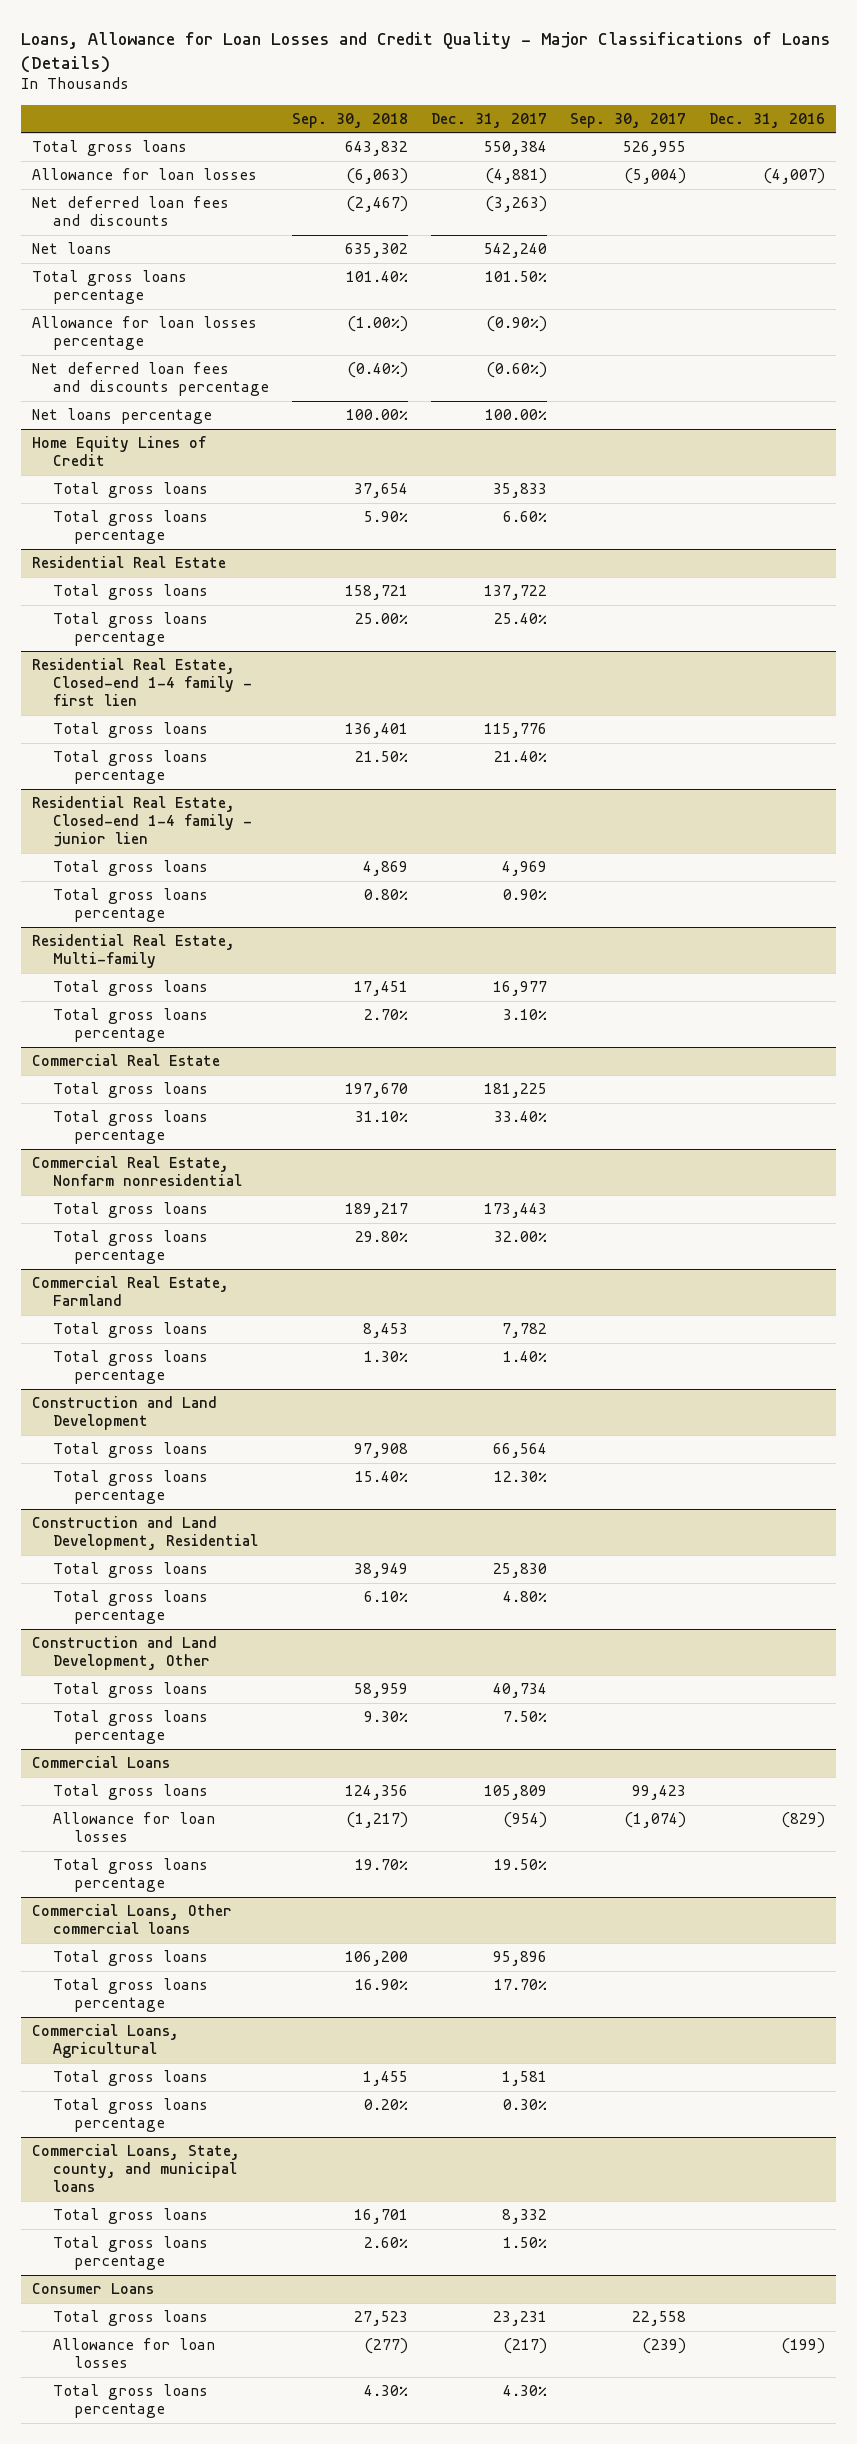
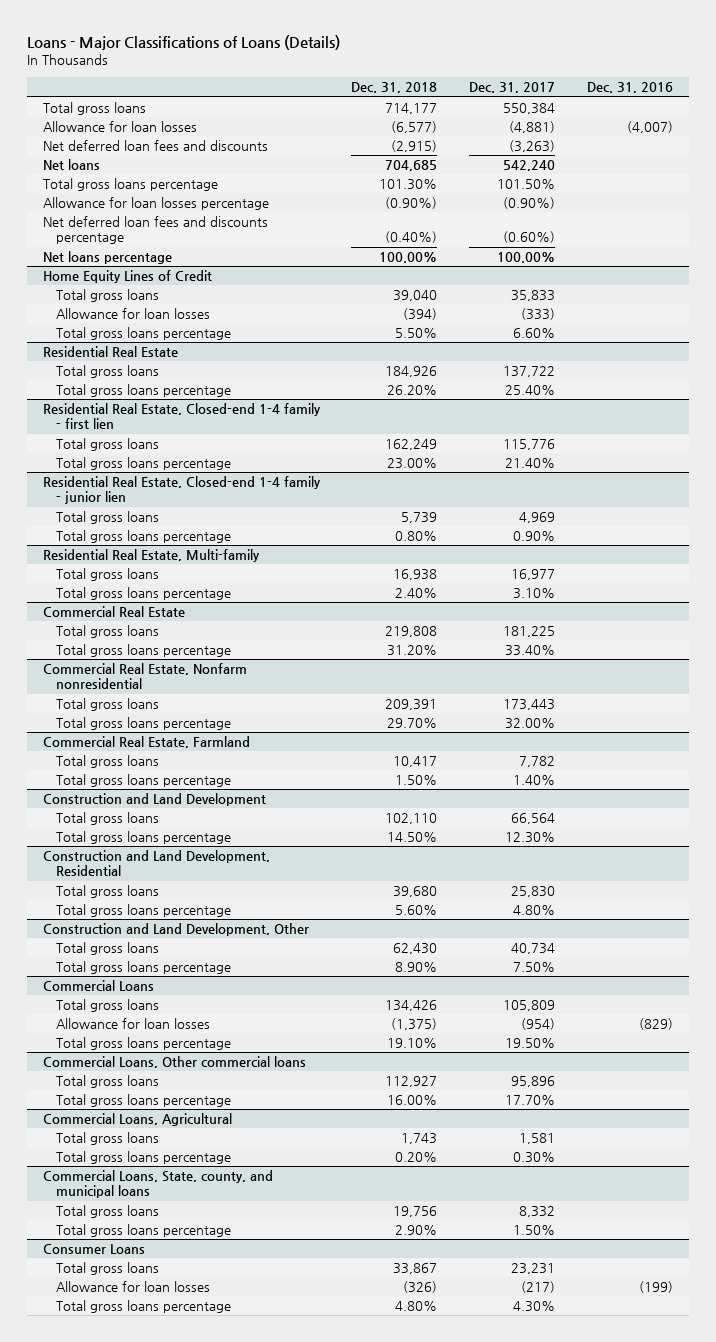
[20,31,830,73] Loans, Allowance for Loan Losses and Credit Quality - Major Classifications of Loans (Details) -> [26,34,340,50] Loans - Major Classifications of Loans (Details)
[292,112,409,128] Sep. 30, 2018 -> none
[569,112,686,128] Sep. 30, 2017 -> none
none -> [351,82,438,94] Dec. 31, 2018
none -> [55,308,210,320] Allowance for loan losses

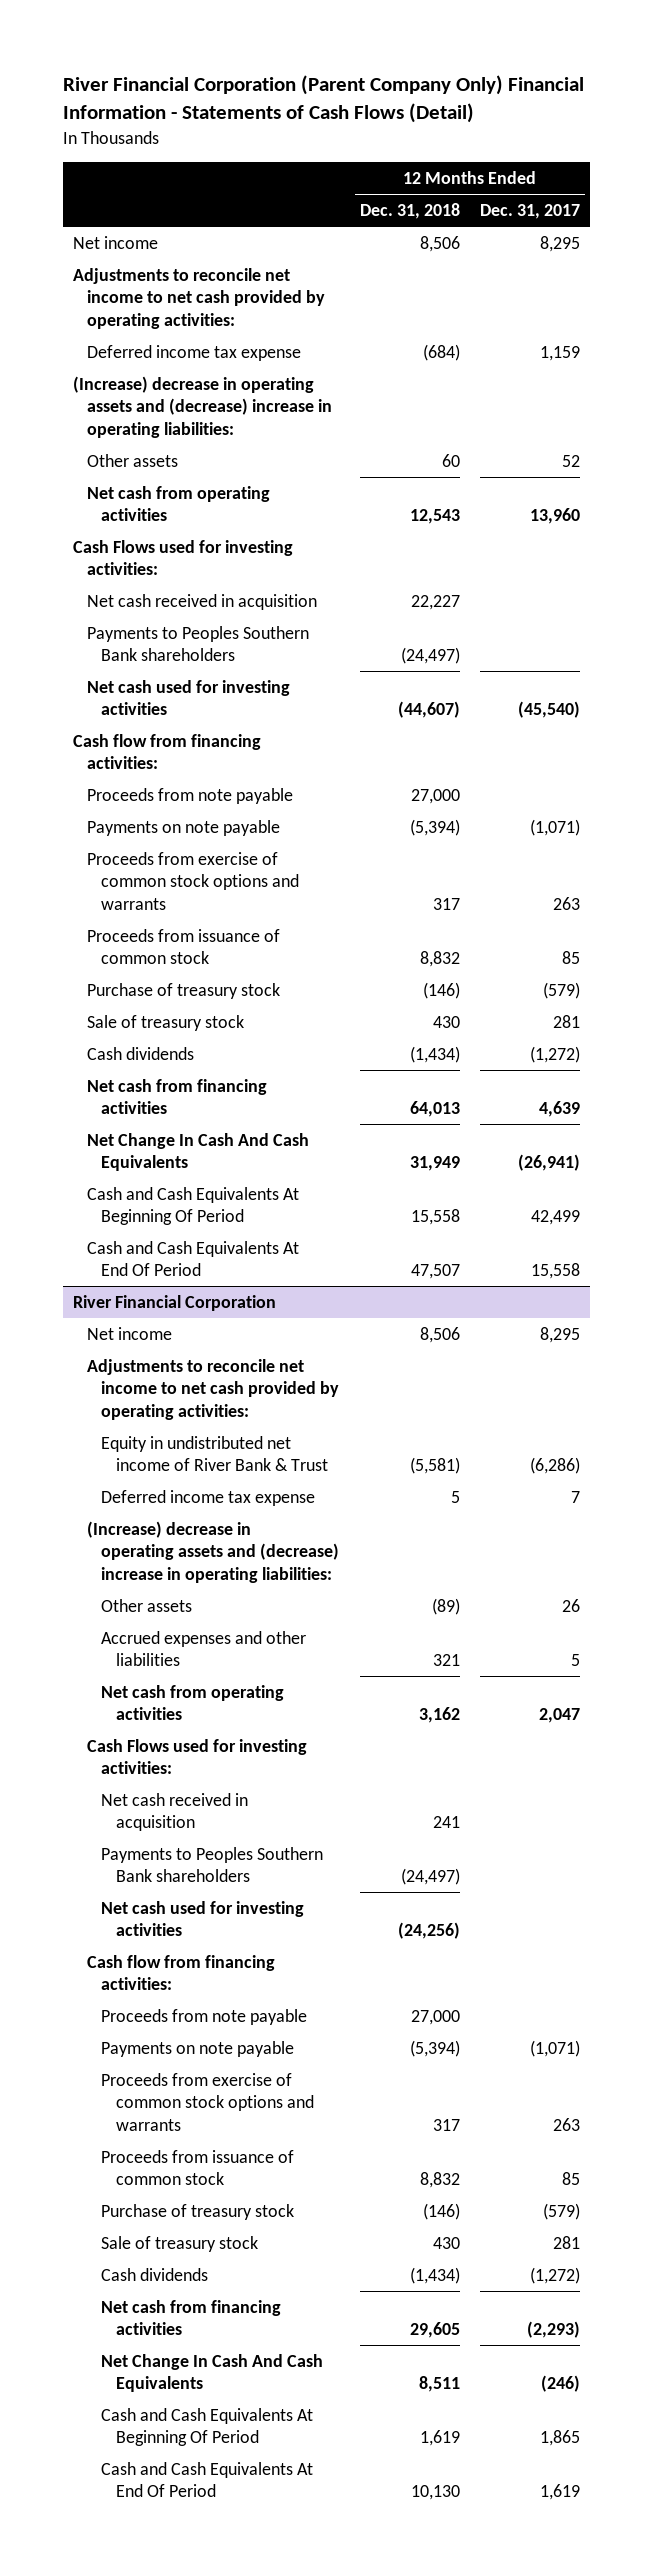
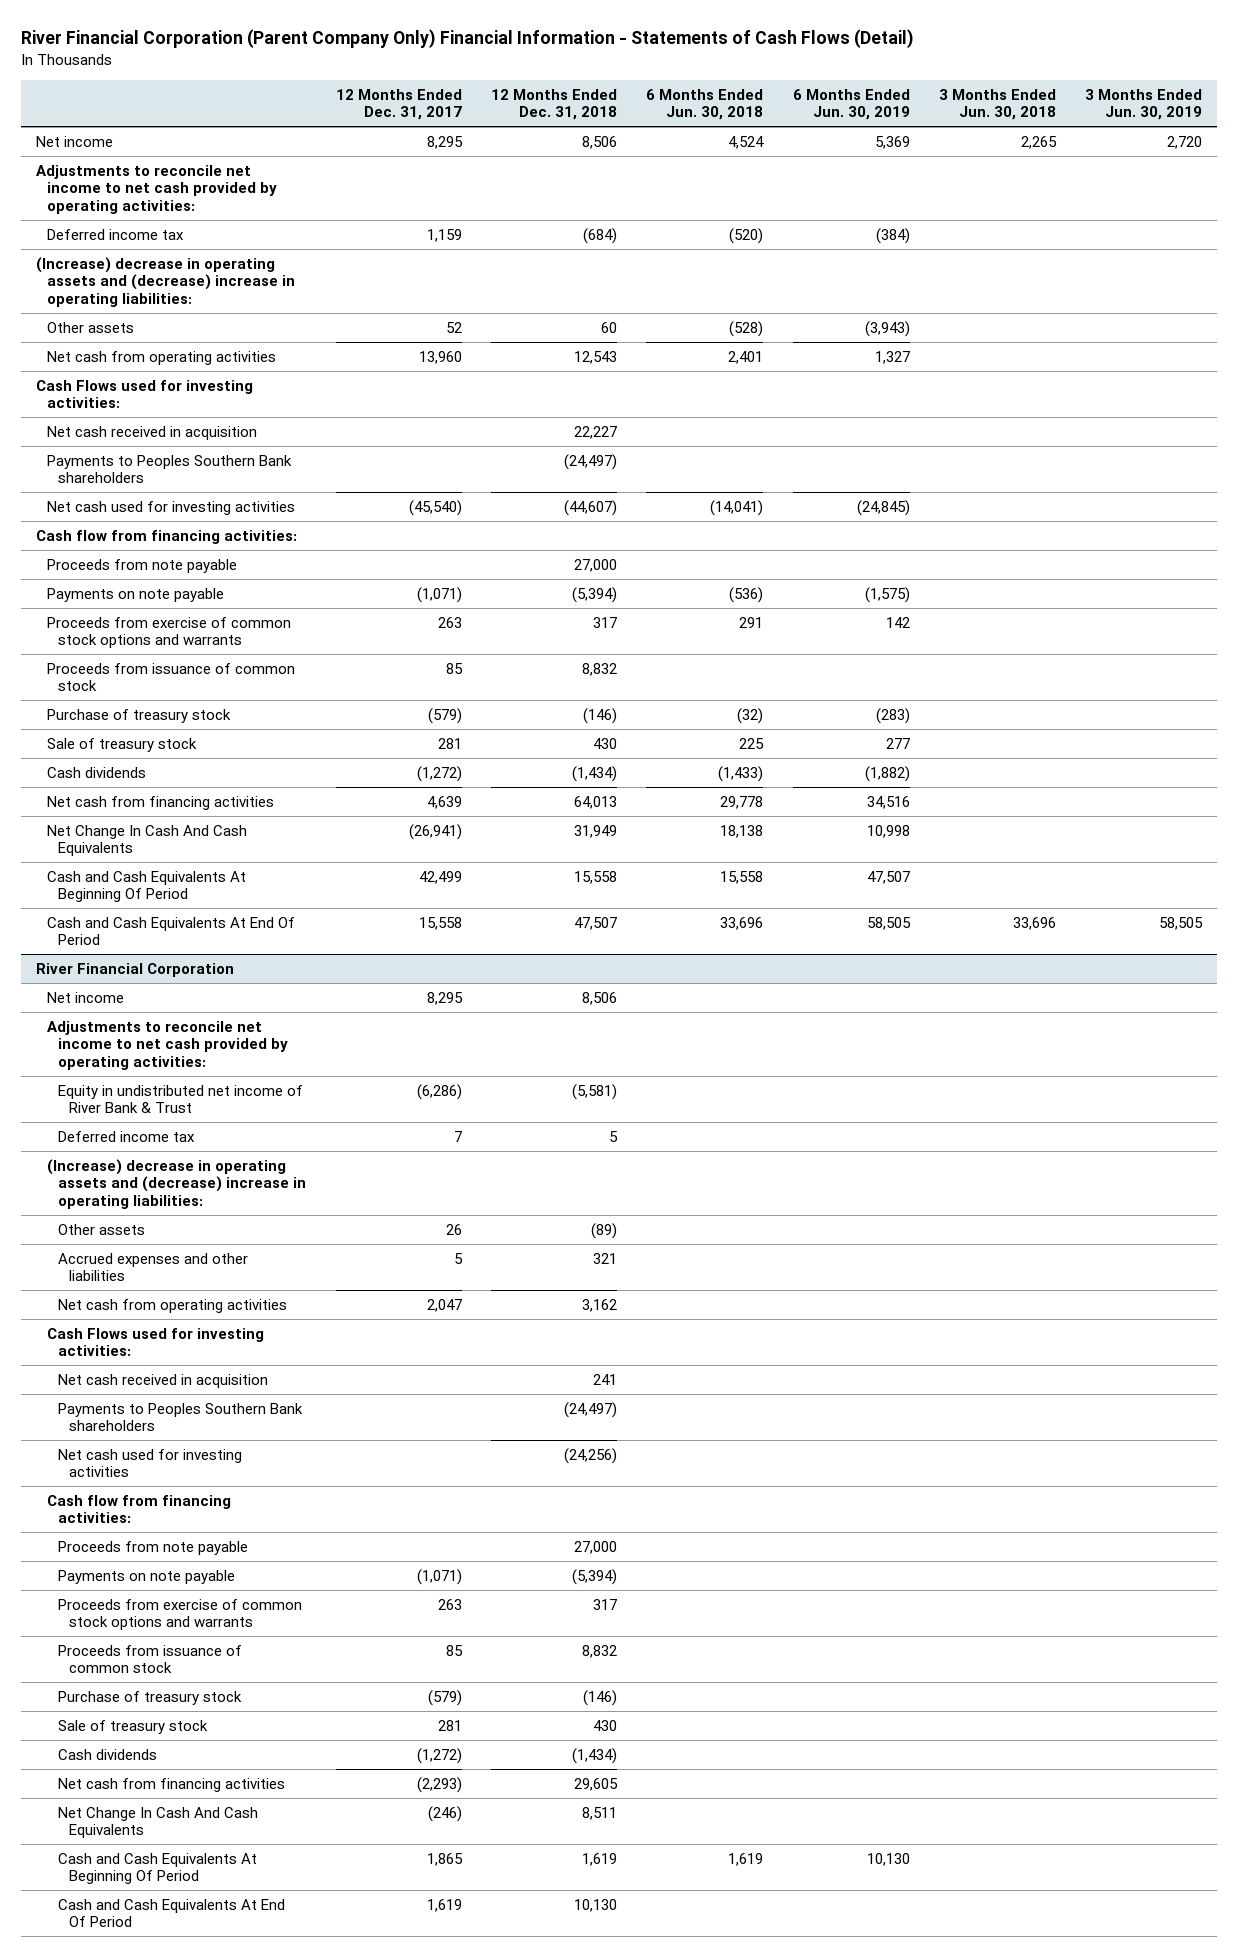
none -> [646,88,764,121] 6 Months Ended Jun. 30, 2018
none -> [792,88,910,121] 6 Months Ended Jun. 30, 2019
none -> [938,88,1056,121] 3 Months Ended Jun. 30, 2018
none -> [1085,88,1203,121] 3 Months Ended Jun. 30, 2019
[87,344,302,361] Deferred income tax expense -> [46,228,184,240] Deferred income tax
[101,1489,316,1506] Deferred income tax expense -> [58,1130,196,1142] Deferred income tax

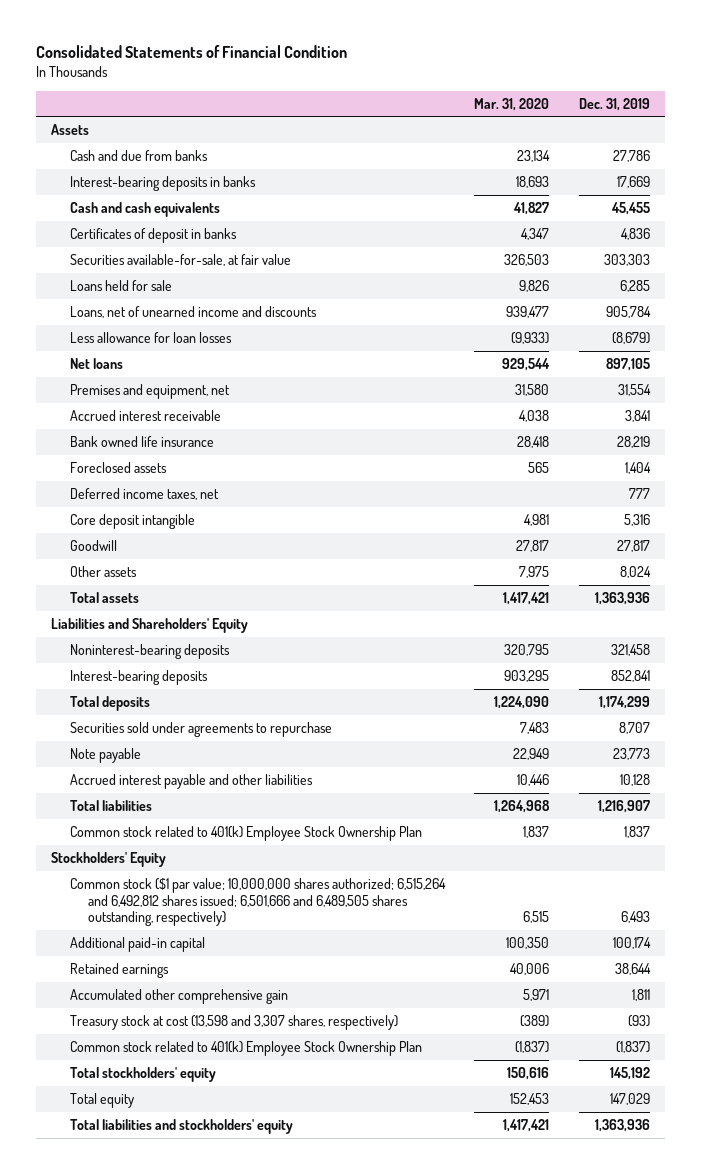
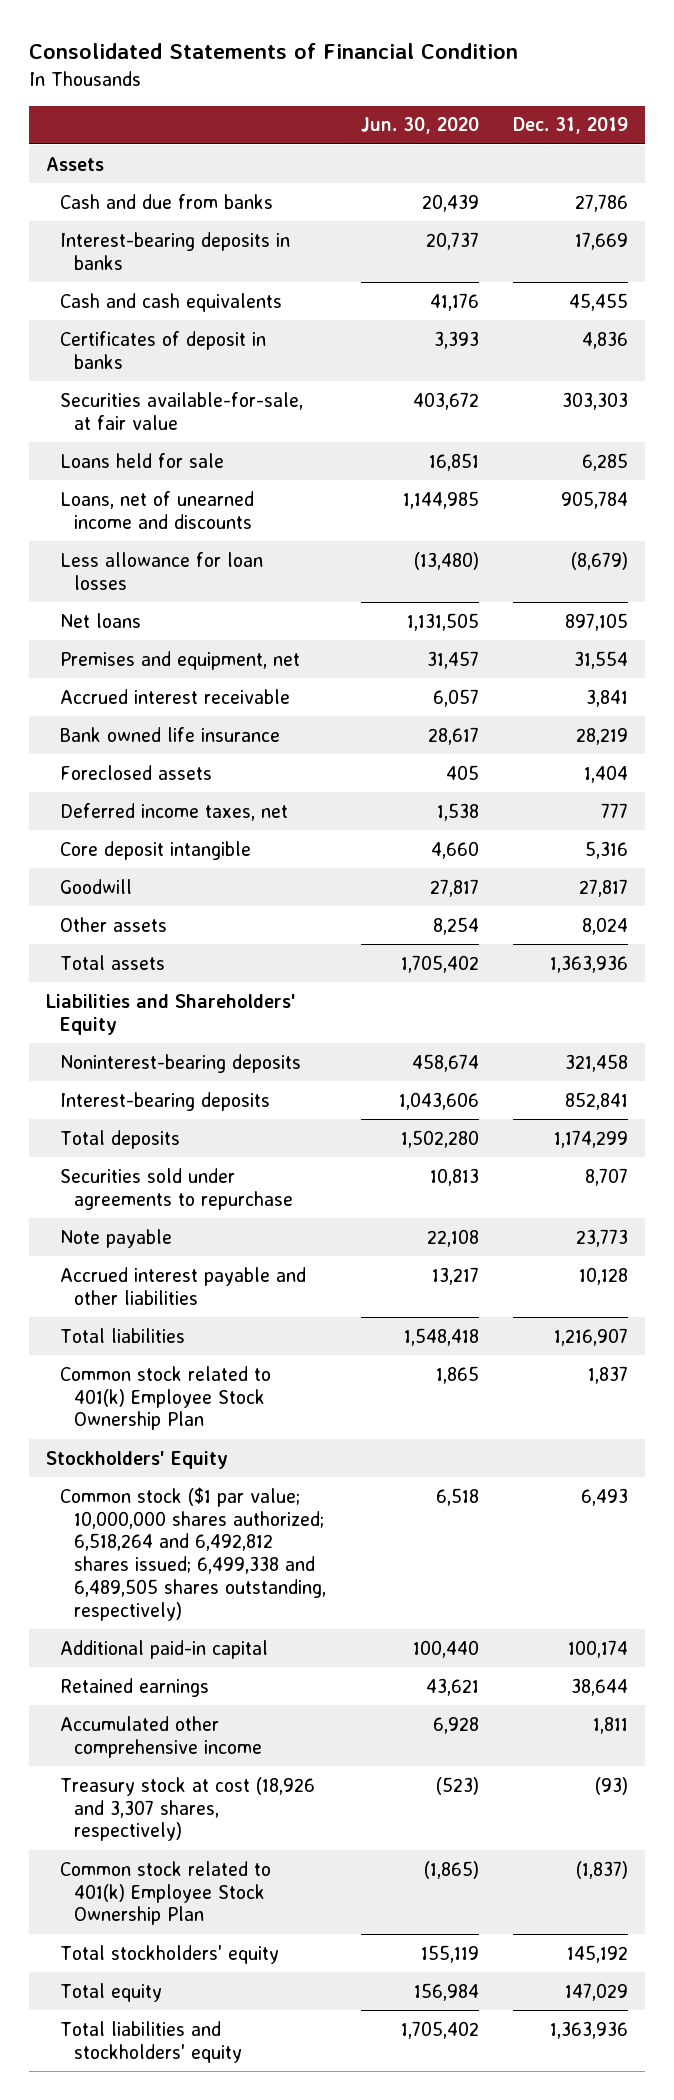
[474,97,550,111] Mar. 31, 2020 -> none
none -> [360,117,479,135] Jun. 30, 2020
[69,877,446,927] Common stock ($1 par value; 10,000,000 shares authorized; 6,515,264 and 6,492,812 shares issued; 6,501,666 and 6,489,505 shares outstanding, respectively) -> [60,1486,327,1622] Common stock ($1 par value; 10,000,000 shares authorized; 6,518,264 and 6,492,812 shares issued; 6,499,338 and 6,489,505 shares outstanding, respectively)
[69,988,288,1004] Accumulated other comprehensive gain -> [60,1715,263,1758] Accumulated other comprehensive income
[69,1014,398,1030] Treasury stock at cost (13,598 and 3,307 shares, respectively) -> [60,1776,316,1842] Treasury stock at cost (18,926 and 3,307 shares, respectively)

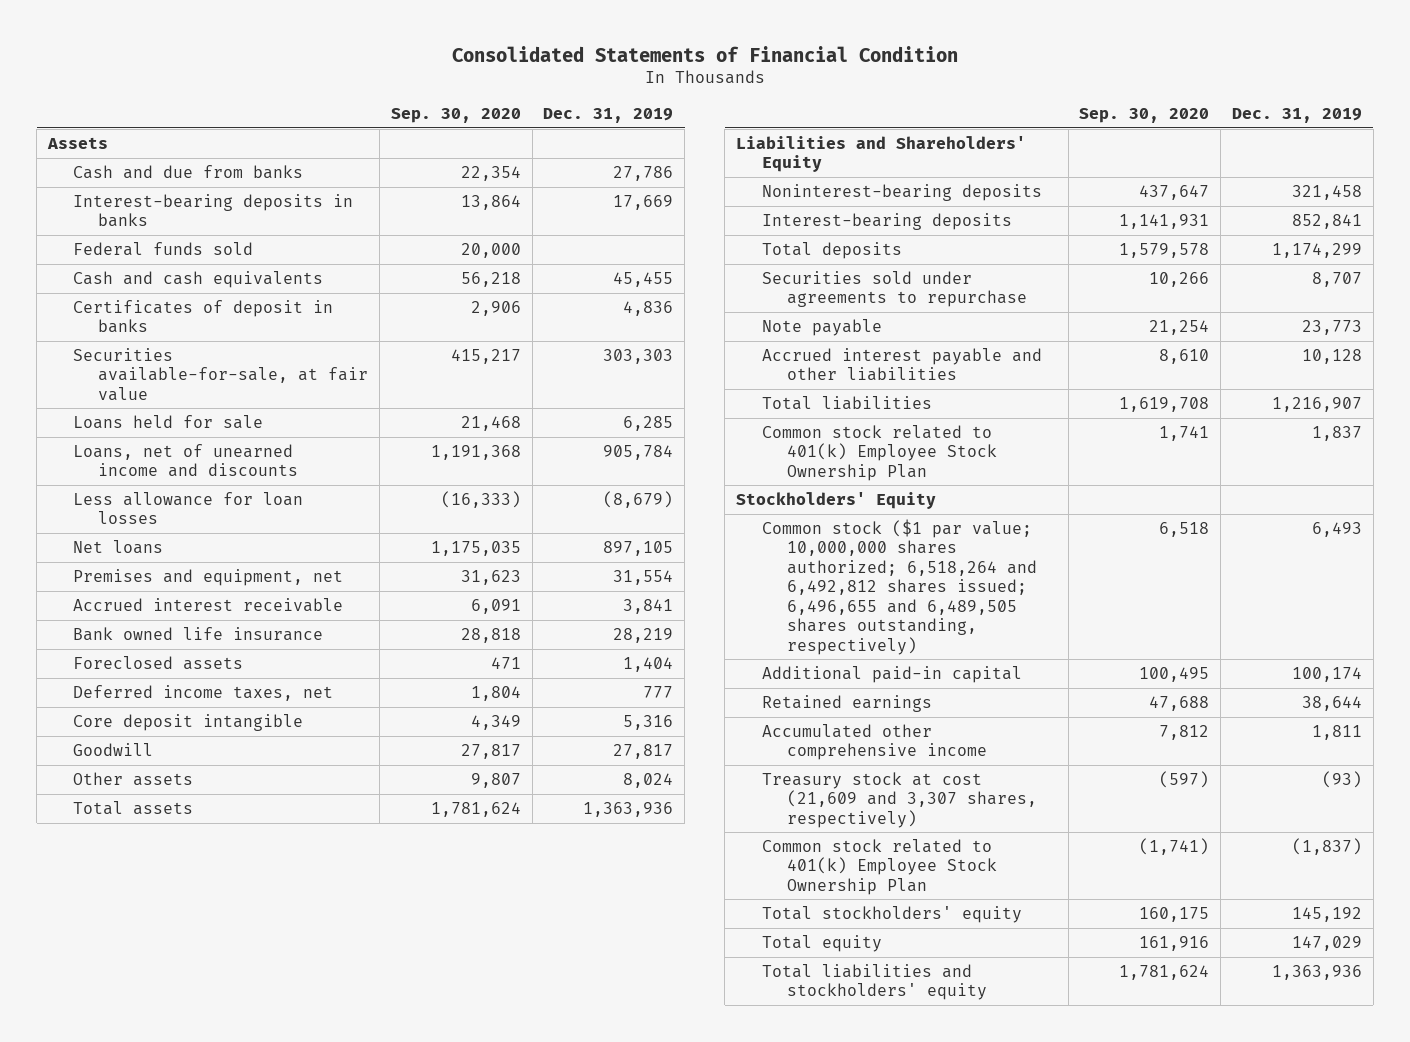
[360,117,479,135] Jun. 30, 2020 -> none
none -> [390,108,521,124] Sep. 30, 2020
none -> [73,241,254,256] Federal funds sold
[60,1486,327,1622] Common stock ($1 par value; 10,000,000 shares authorized; 6,518,264 and 6,492,812 shares issued; 6,499,338 and 6,489,505 shares outstanding, respectively) -> [761,518,1037,655] Common stock ($1 par value; 10,000,000 shares authorized; 6,518,264 and 6,492,812 shares issued; 6,496,655 and 6,489,505 shares outstanding, respectively)
[60,1776,316,1842] Treasury stock at cost (18,926 and 3,307 shares, respectively) -> [761,771,1037,828] Treasury stock at cost (21,609 and 3,307 shares, respectively)

